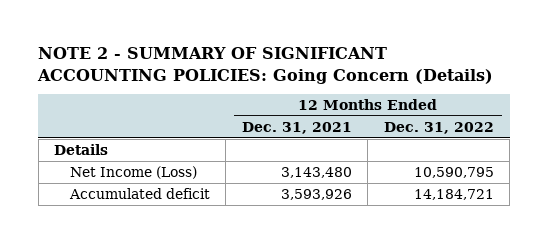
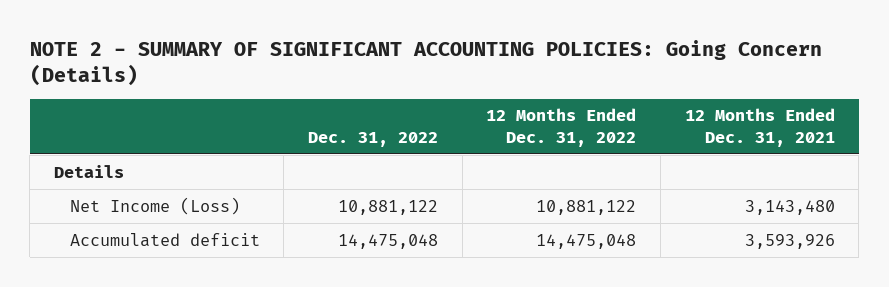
none -> [307,131,438,147] Dec. 31, 2022
[413,166,494,178] 10,590,795 -> [536,199,637,215] 10,881,122
[413,188,494,200] 14,184,721 -> [536,233,637,249] 14,475,048

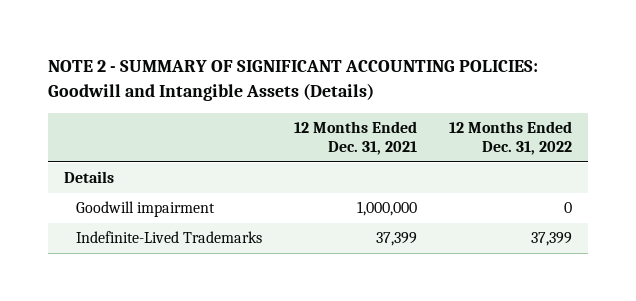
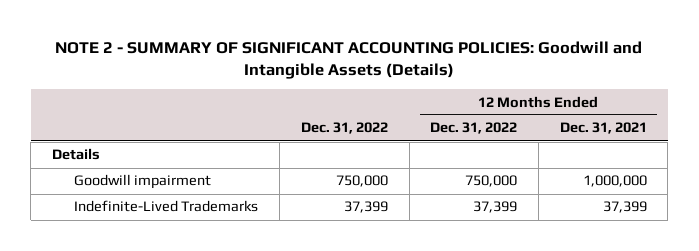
none -> [300,122,388,135] Dec. 31, 2022
[563,202,572,214] 0 -> [465,175,518,188] 750,000

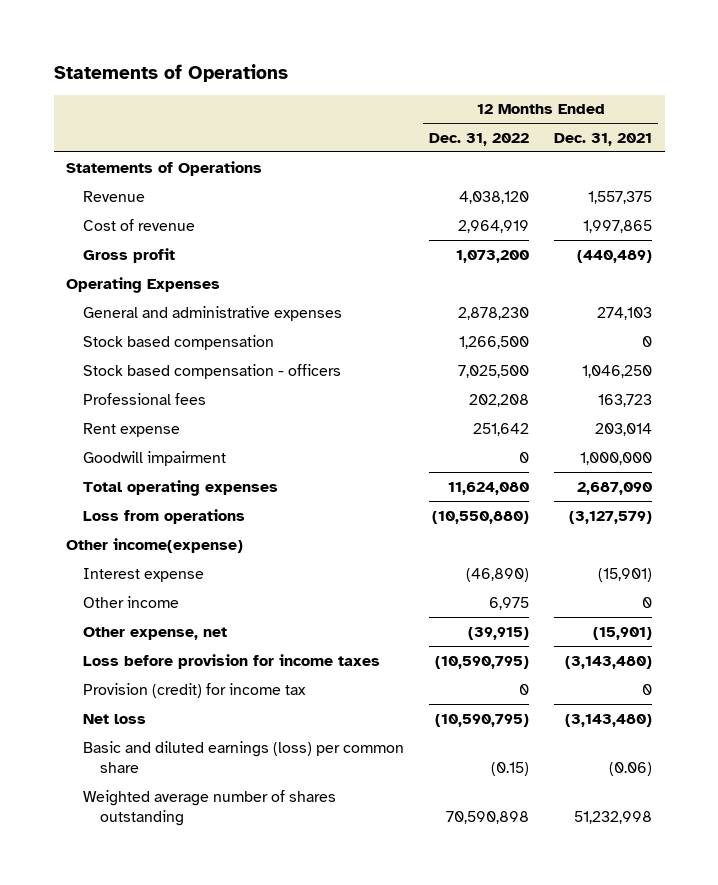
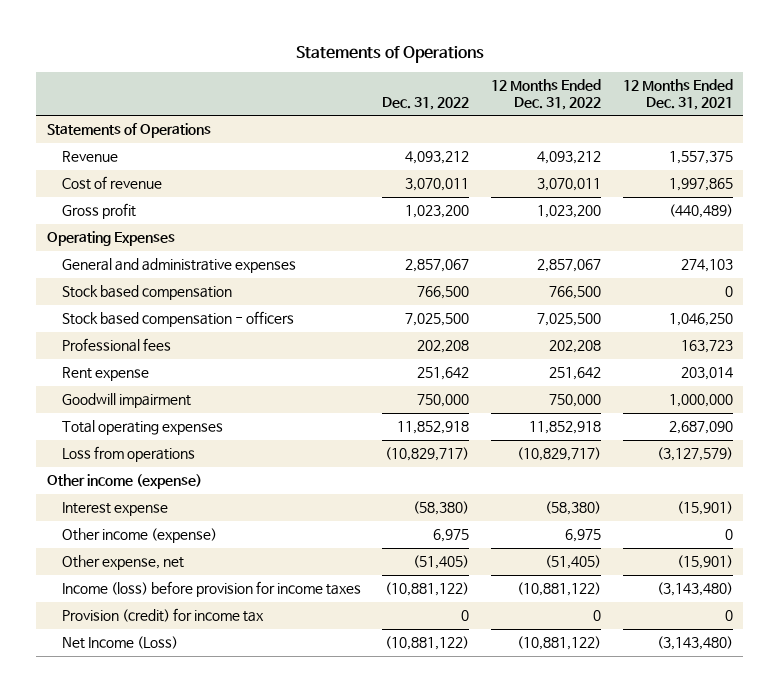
none -> [382,96,470,110] Dec. 31, 2022
[459,190,530,204] 4,038,120 -> [536,151,601,165] 4,093,212
[458,219,530,233] 2,964,919 -> [536,178,601,192] 3,070,011
[456,249,530,263] 1,073,200 -> [536,205,601,219] 1,023,200
[458,306,530,320] 2,878,230 -> [536,259,601,273] 2,857,067
[459,335,530,349] 1,266,500 -> [548,286,601,300] 766,500
[519,451,530,463] 0 -> [548,394,601,408] 750,000
[448,481,530,495] 11,624,080 -> [528,421,601,435] 11,852,918
[432,510,530,524] (10,550,880) -> [516,447,601,462] (10,829,717)
[66,537,244,553] Other income(expense) -> [47,474,203,490] Other income (expense)
[466,567,530,582] (46,890) -> [544,501,601,516] (58,380)
[83,595,180,608] Other income -> [61,528,217,544] Other income (expense)
[468,626,530,640] (39,915) -> [544,555,601,570] (51,405)
[83,653,381,669] Loss before provision for income taxes -> [61,581,361,598] Income (loss) before provision for income taxes
[435,655,530,669] (10,590,795) -> [516,582,601,597] (10,881,122)
[83,740,405,774] Basic and diluted earnings (loss) per common share -> none
[83,789,337,827] Weighted average number of shares outstanding -> none
[83,713,147,724] Net loss -> [61,636,178,650] Net Income (Loss)
[435,713,530,727] (10,590,795) -> [516,636,601,651] (10,881,122)

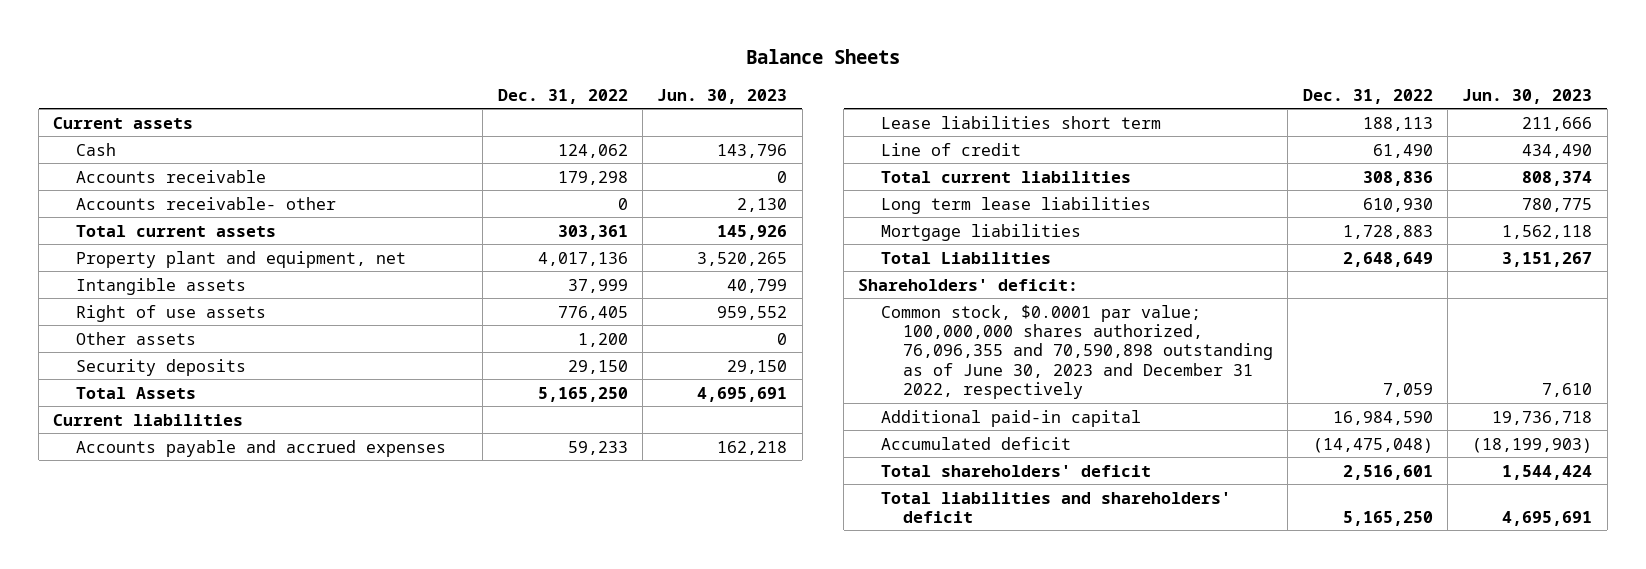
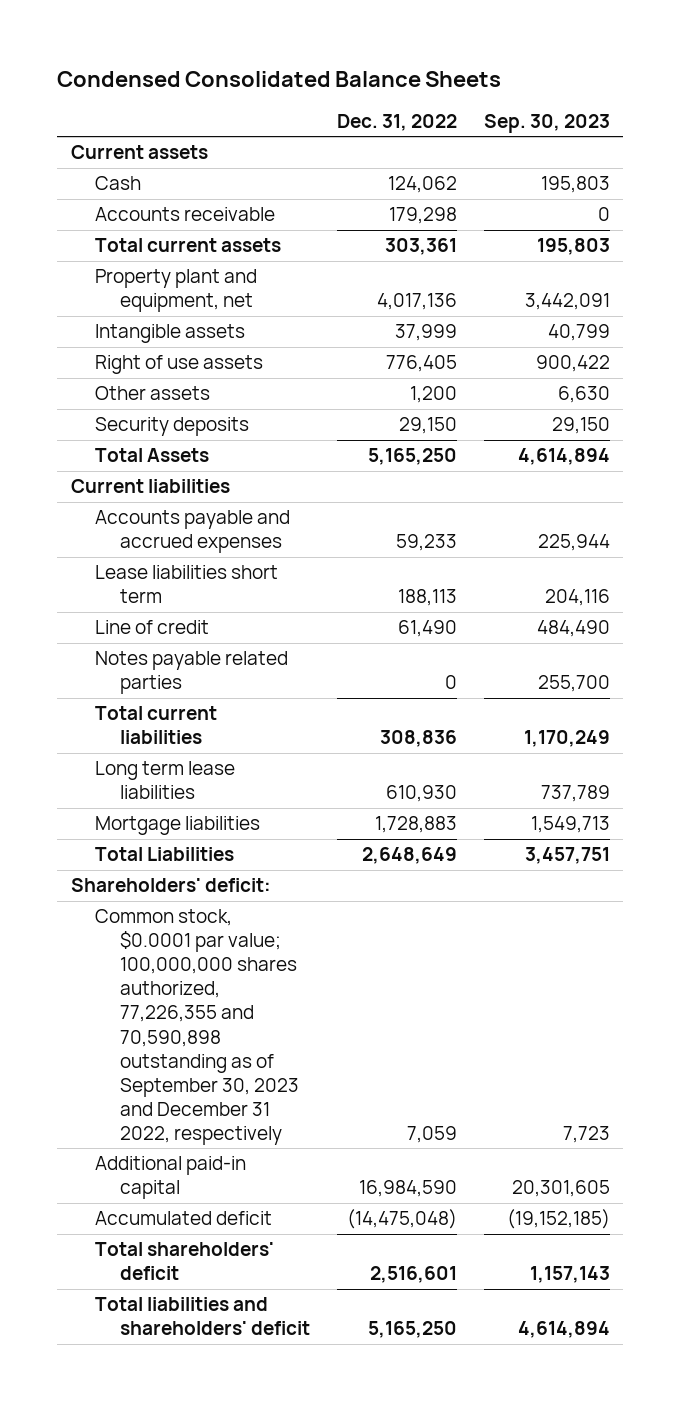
[745,49,900,65] Balance Sheets -> [57,70,502,87] Condensed Consolidated Balance Sheets
[657,88,788,104] Jun. 30, 2023 -> none
none -> [483,113,610,133] Sep. 30, 2023
[75,196,336,210] Accounts receivable- other -> none
none -> [95,651,289,695] Notes payable related parties
[880,304,1274,400] Common stock, $0.0001 par value; 100,000,000 shares authorized, 76,096,355 and 70,590,898 outstanding as of June 30, 2023 and December 31 2022, respectively -> [95,909,299,1145] Common stock, $0.0001 par value; 100,000,000 shares authorized, 77,226,355 and 70,590,898 outstanding as of September 30, 2023 and December 31 2022, respectively

